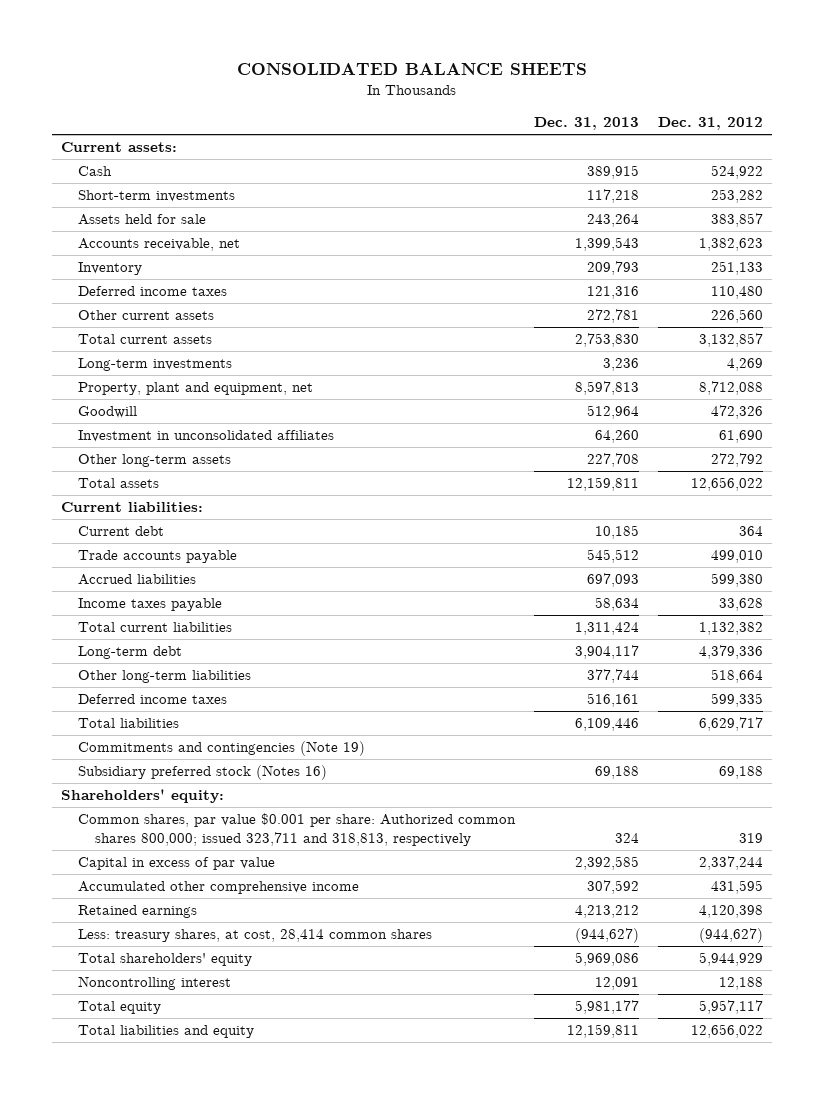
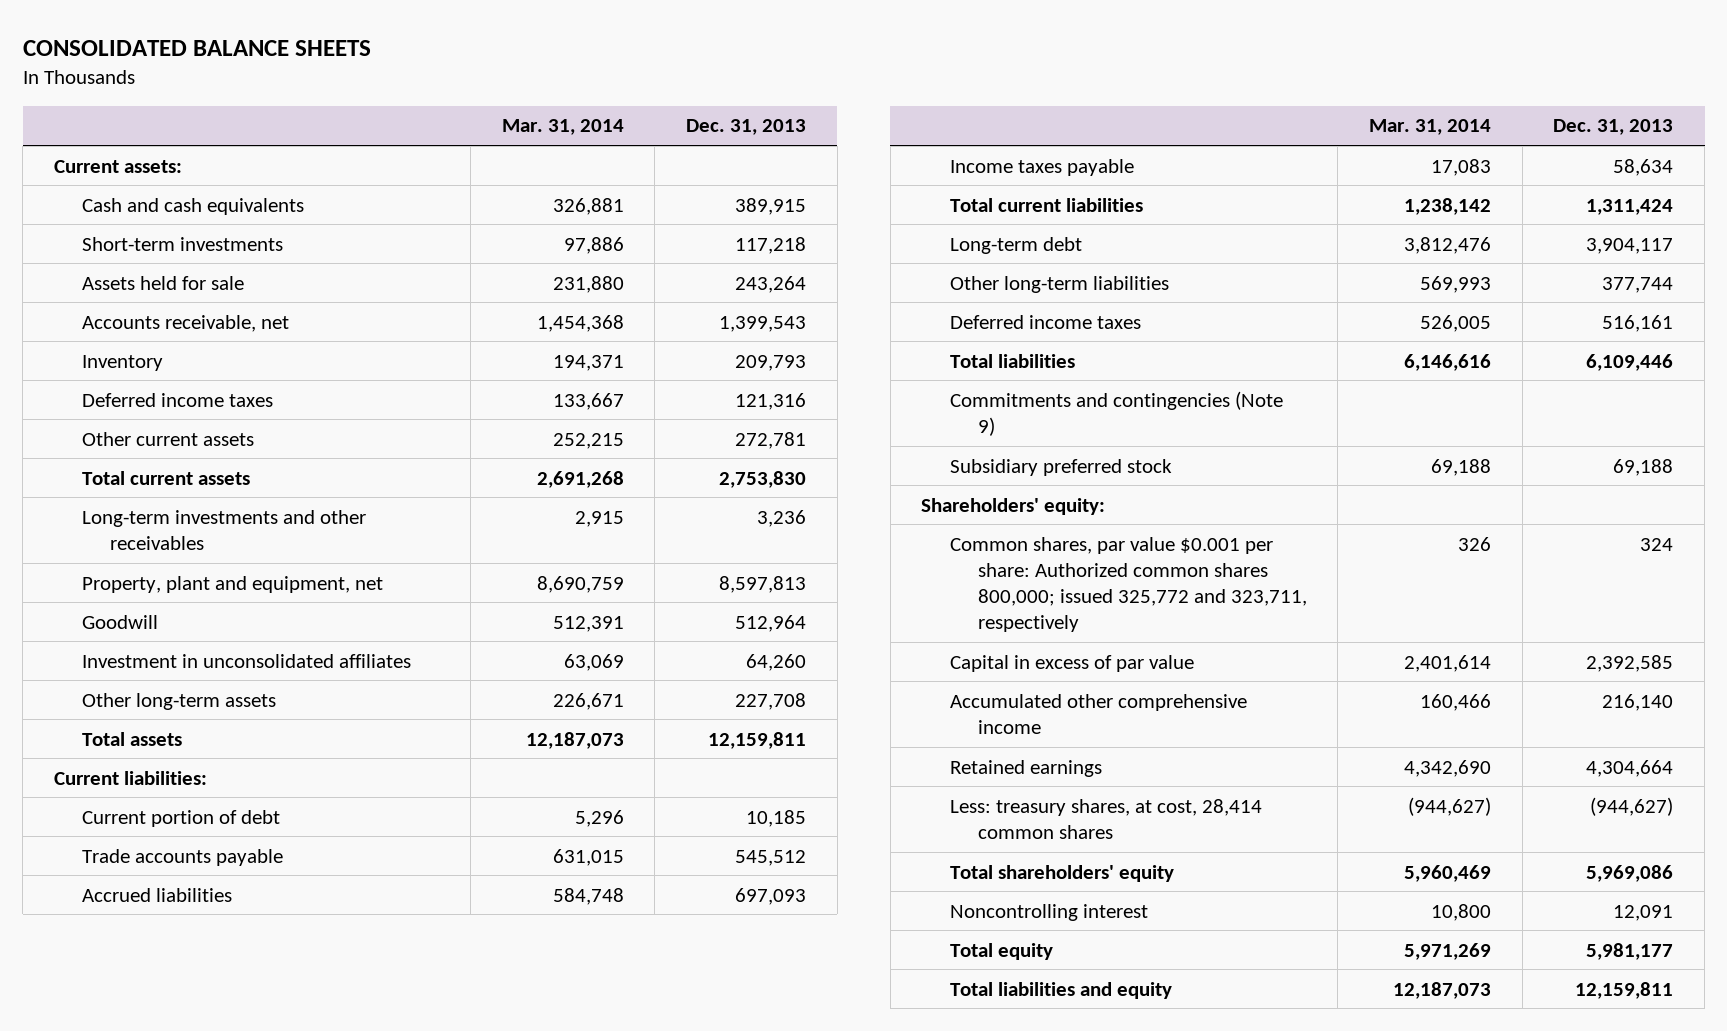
[657,117,763,131] Dec. 31, 2012 -> none
none -> [501,119,624,136] Mar. 31, 2014
[77,166,112,177] Cash -> [82,197,305,215] Cash and cash equivalents
[77,358,232,372] Long-term investments -> [82,509,367,550] Long-term investments and other receivables
[77,526,164,537] Current debt -> [82,809,281,827] Current portion of debt
[77,741,365,757] Commitments and contingencies (Note 19) -> [949,390,1283,436] Commitments and contingencies (Note 9)
[77,765,327,781] Subsidiary preferred stock (Notes 16) -> [949,458,1172,476] Subsidiary preferred stock
[77,813,516,846] Common shares, par value $0.001 per share: Authorized common shares 800,000; issued 323,711 and 318,813, respectively -> [949,536,1307,633] Common shares, par value $0.001 per share: Authorized common shares 800,000; issued 325,772 and 323,711, respectively
[586,880,639,895] 307,592 -> [1602,693,1674,711] 216,140
[574,905,639,919] 4,213,212 -> [1586,759,1674,777] 4,304,664

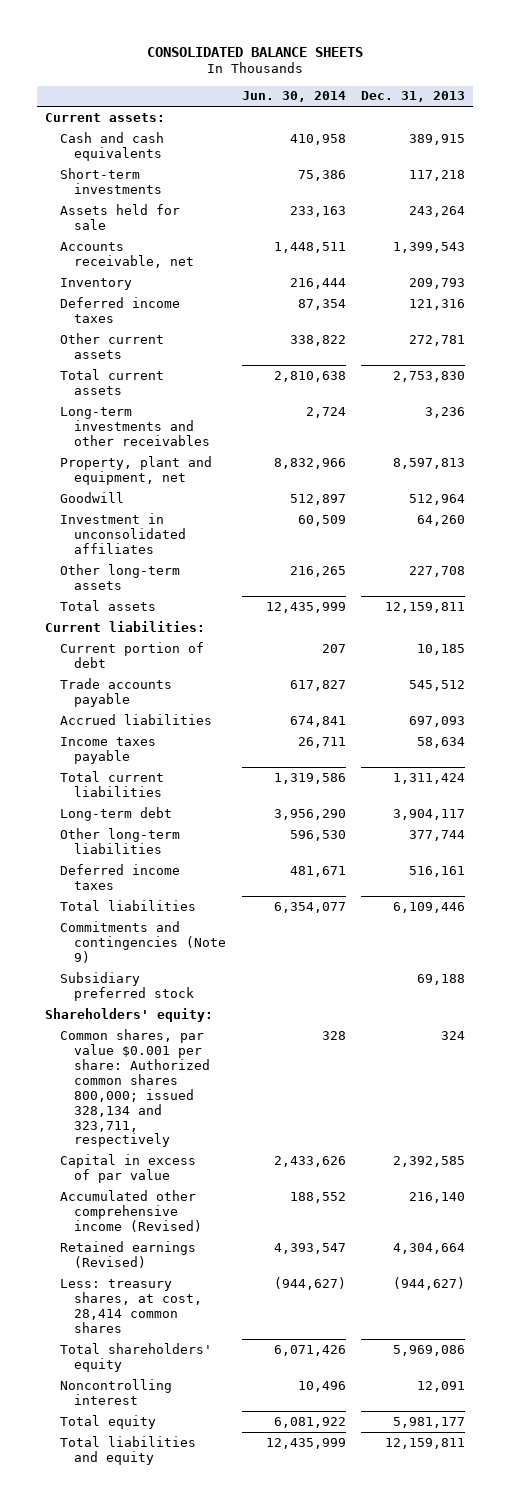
[501,119,624,136] Mar. 31, 2014 -> none
none -> [241,91,346,103] Jun. 30, 2014
[949,536,1307,633] Common shares, par value $0.001 per share: Authorized common shares 800,000; issued 325,772 and 323,711, respectively -> [59,1028,211,1148] Common shares, par value $0.001 per share: Authorized common shares 800,000; issued 328,134 and 323,711, respectively
[949,693,1247,734] Accumulated other comprehensive income -> [59,1189,203,1232] Accumulated other comprehensive income (Revised)
[949,759,1102,777] Retained earnings -> [59,1240,196,1268] Retained earnings (Revised)

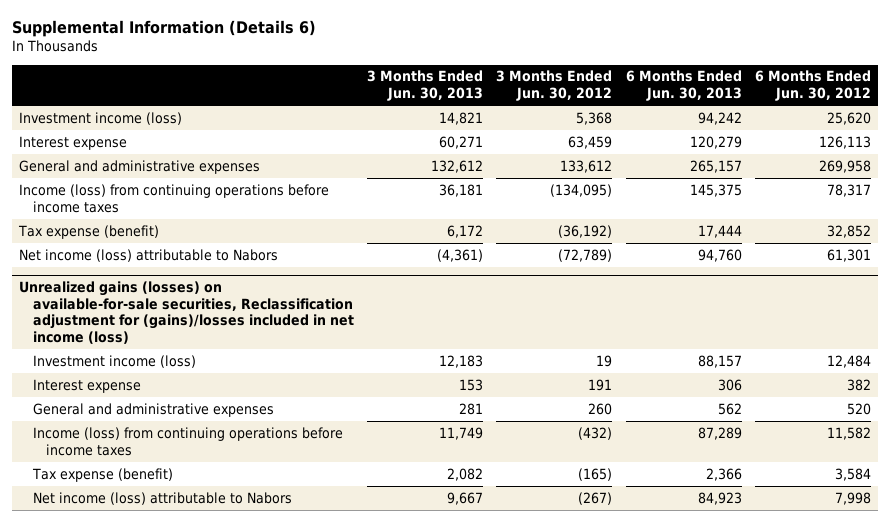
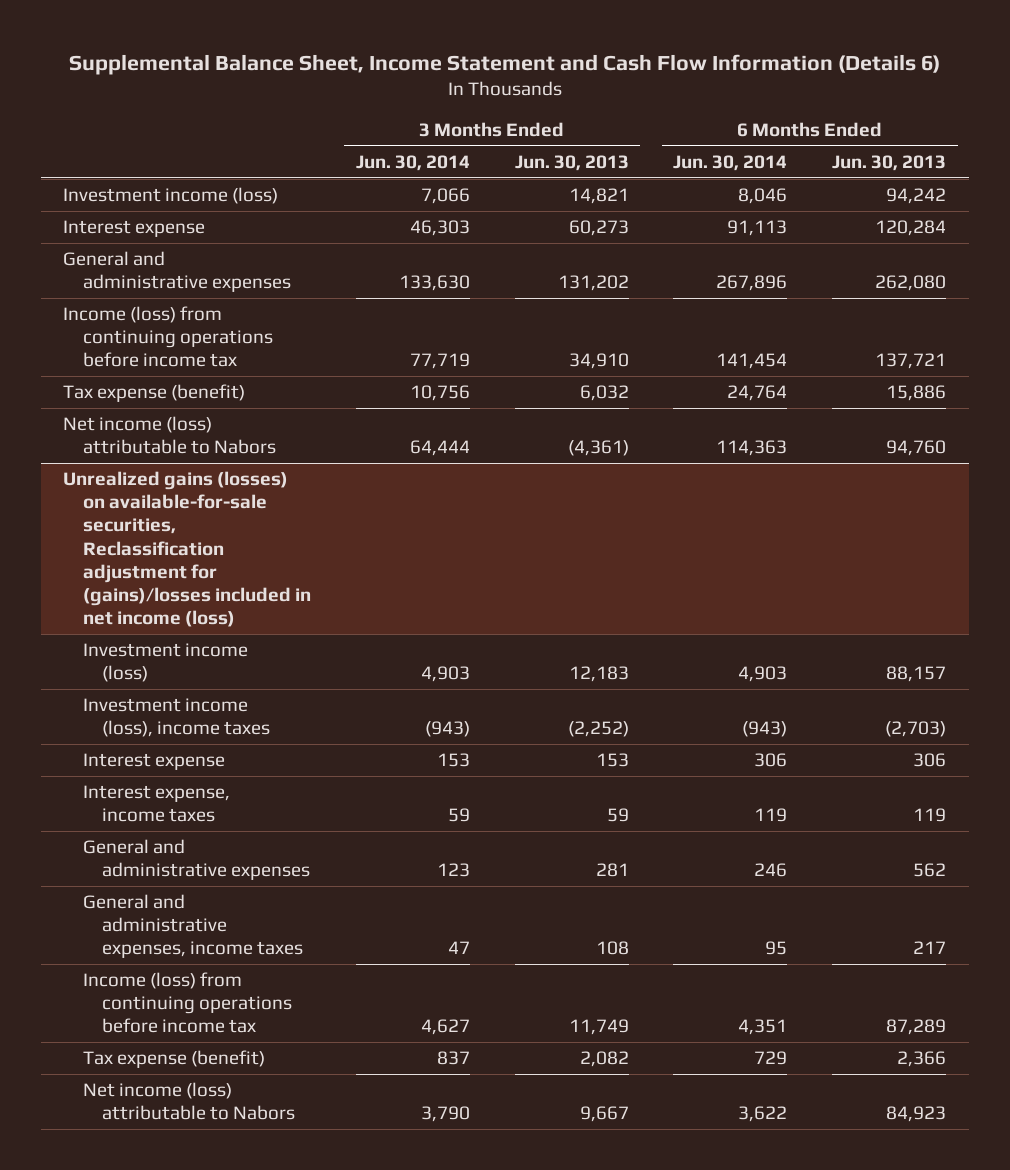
[12,20,317,38] Supplemental Information (Details 6) -> [68,53,940,75] Supplemental Balance Sheet, Income Statement and Cash Flow Information (Details 6)
[496,70,613,102] 3 Months Ended Jun. 30, 2012 -> none
[755,70,872,102] 6 Months Ended Jun. 30, 2012 -> none
none -> [355,154,470,171] Jun. 30, 2014
none -> [673,154,788,171] Jun. 30, 2014
[438,135,483,149] 60,271 -> [568,220,629,237] 60,273
[689,135,742,149] 120,279 -> [875,220,947,237] 120,284
[430,159,483,173] 132,612 -> [557,275,629,292] 131,202
[689,159,742,173] 265,157 -> [875,275,947,292] 262,080
[18,183,329,213] Income (loss) from continuing operations before income taxes -> [63,306,273,368] Income (loss) from continuing operations before income tax
[438,183,483,197] 36,181 -> [568,353,629,370] 34,910
[689,183,742,197] 145,375 -> [875,353,947,370] 137,721
[446,224,483,238] 6,172 -> [579,385,629,402] 6,032
[697,224,742,238] 17,444 -> [886,385,947,402] 15,886
none -> [82,698,271,738] Investment income (loss), income taxes
none -> [82,785,230,823] Interest expense, income taxes
none -> [82,894,304,959] General and administrative expenses, income taxes
[32,426,343,456] Income (loss) from continuing operations before income taxes -> [82,972,293,1034] Income (loss) from continuing operations before income tax

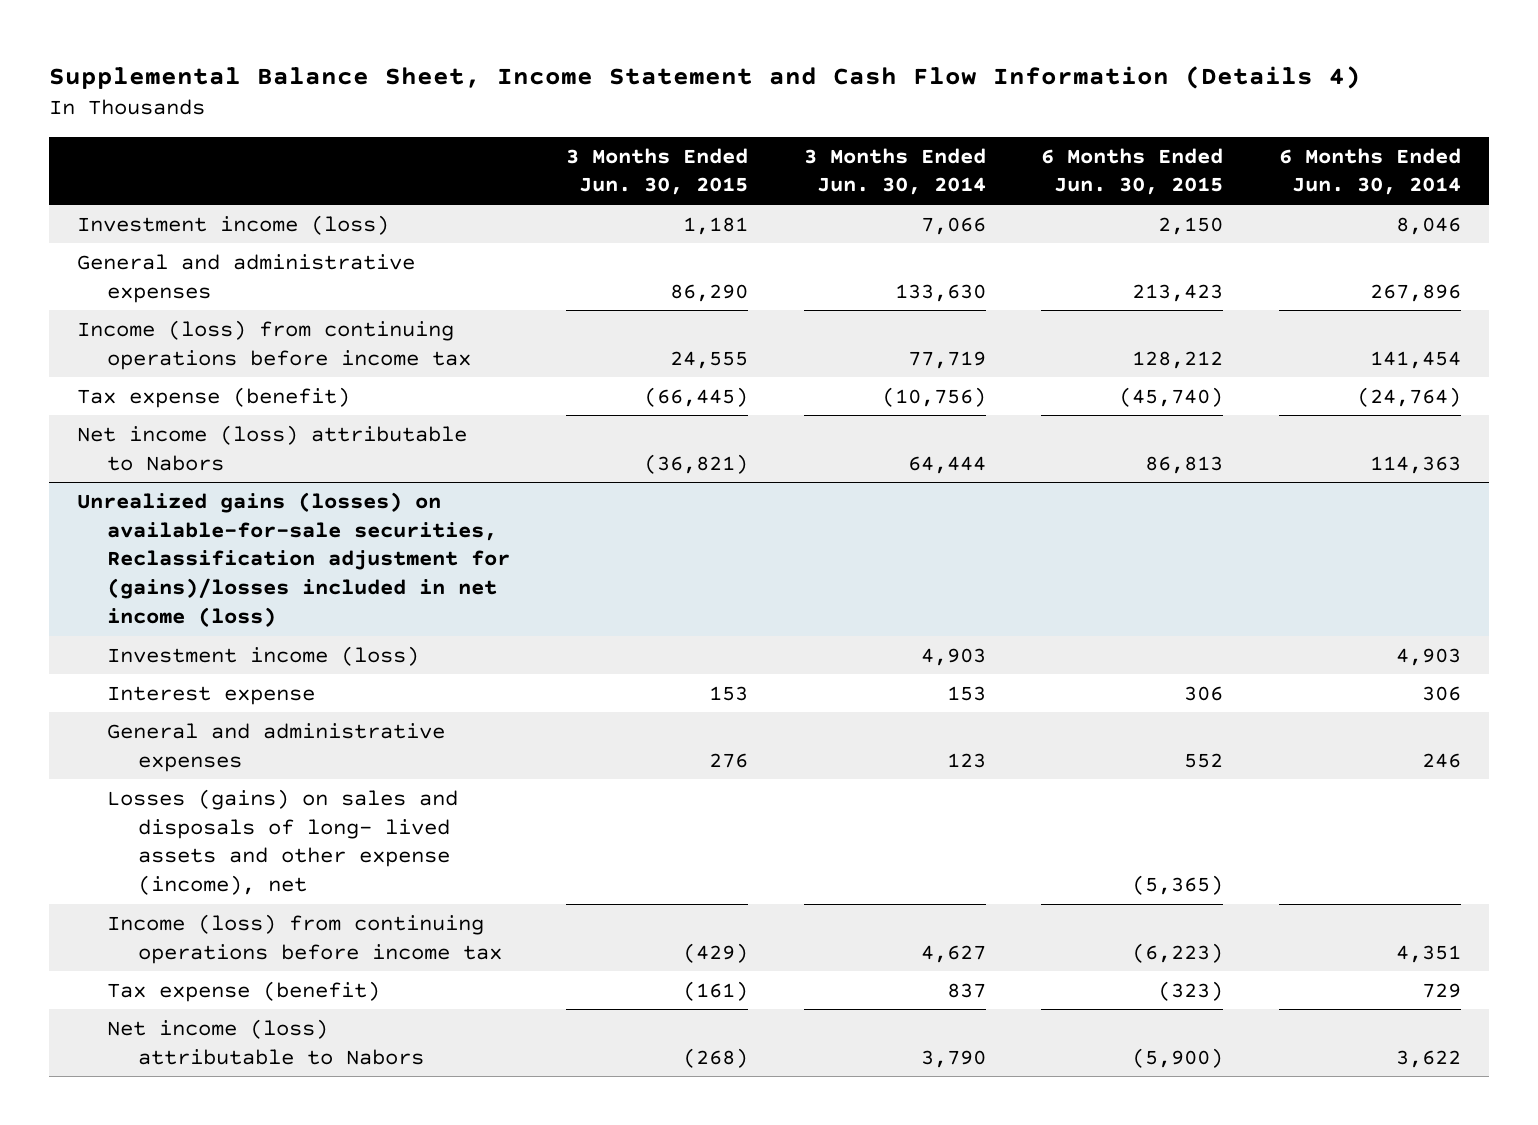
[68,53,940,75] Supplemental Balance Sheet, Income Statement and Cash Flow Information (Details 6) -> [49,65,1362,89] Supplemental Balance Sheet, Income Statement and Cash Flow Information (Details 4)
[514,154,629,171] Jun. 30, 2013 -> none
[832,154,947,171] Jun. 30, 2013 -> none
none -> [565,147,748,196] 3 Months Ended Jun. 30, 2015
none -> [1041,147,1224,196] 6 Months Ended Jun. 30, 2015
[63,220,206,238] Interest expense -> none
[409,385,470,402] 10,756 -> [881,386,986,407] (10,756)
[727,385,788,402] 24,764 -> [1357,386,1462,407] (24,764)
[82,698,271,738] Investment income (loss), income taxes -> none
[82,785,230,823] Interest expense, income taxes -> none
[82,894,304,959] General and administrative expenses, income taxes -> none
none -> [107,788,459,896] Losses (gains) on sales and disposals of long- lived assets and other expense (income), net

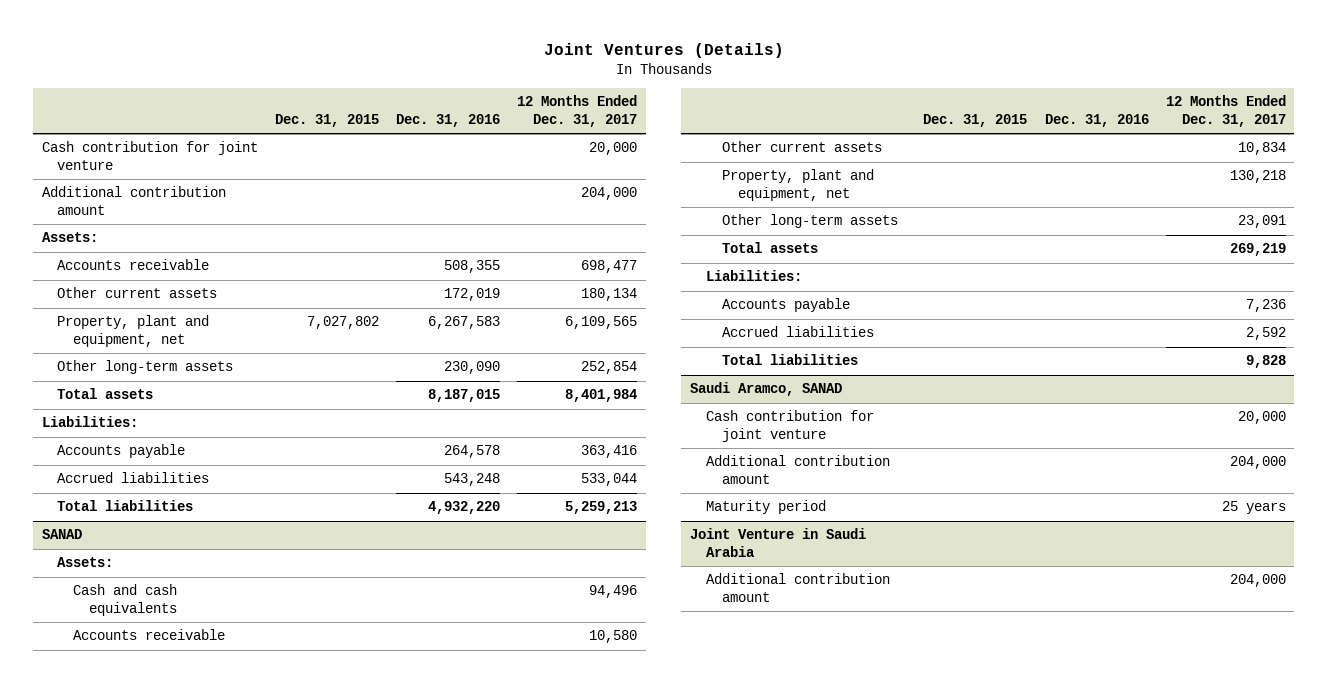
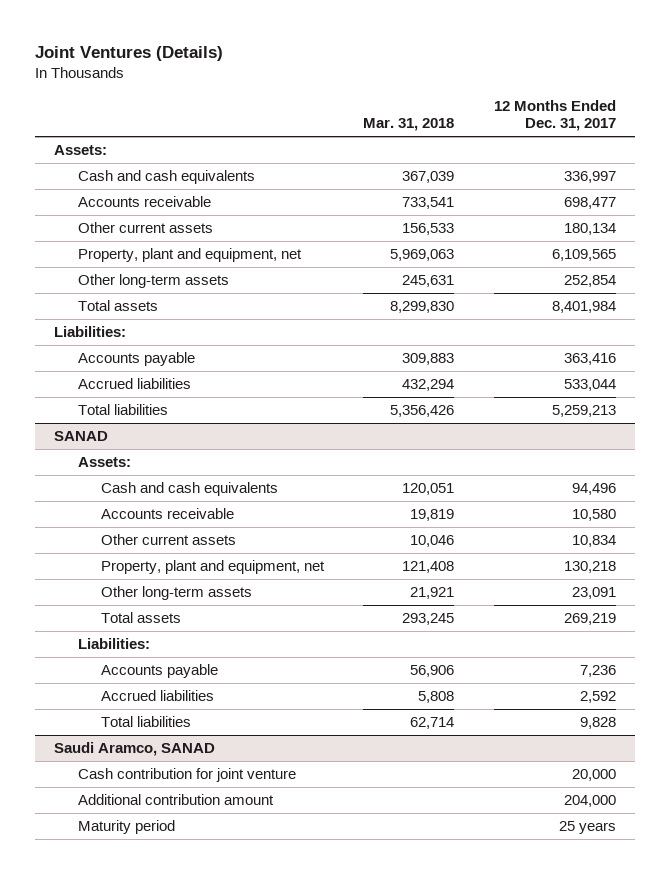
[274,114,379,128] Dec. 31, 2015 -> none
[396,114,501,128] Dec. 31, 2016 -> none
none -> [363,118,455,132] Mar. 31, 2018
[41,141,258,171] Cash contribution for joint venture -> none
[41,186,226,216] Additional contribution amount -> none
none -> [77,170,255,185] Cash and cash equivalents
[689,528,866,558] Joint Venture in Saudi Arabia -> none
[705,573,890,603] Additional contribution amount -> none

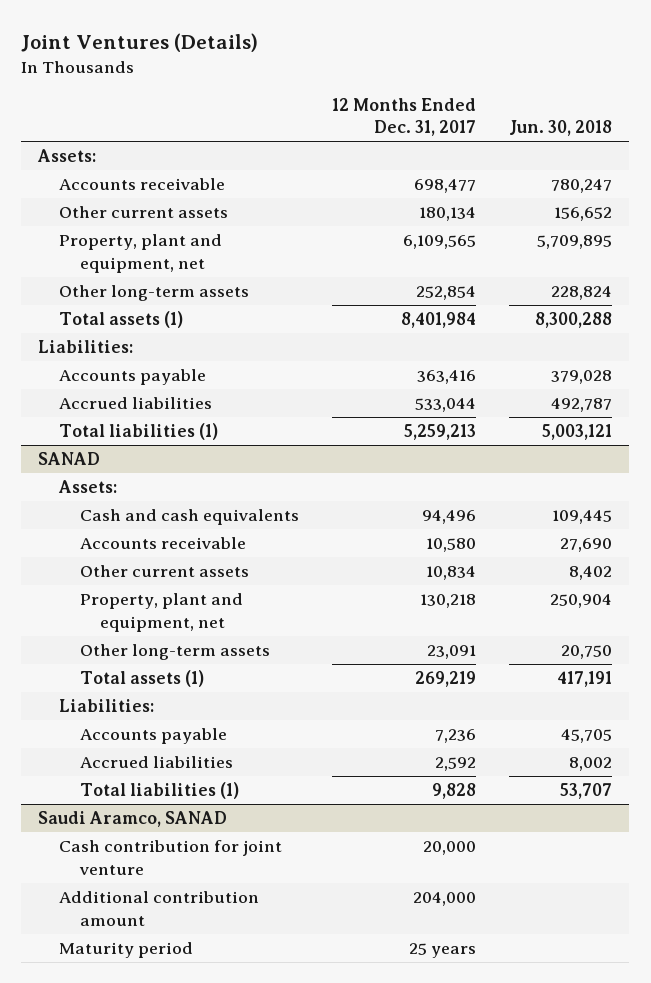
[363,118,455,132] Mar. 31, 2018 -> none
none -> [509,120,613,137] Jun. 30, 2018
[77,170,255,185] Cash and cash equivalents -> none
[77,300,158,312] Total assets -> [58,311,183,329] Total assets (1)
[77,404,168,416] Total liabilities -> [58,423,218,441] Total liabilities (1)
[101,612,182,624] Total assets -> [79,670,204,688] Total assets (1)
[101,716,192,728] Total liabilities -> [79,782,239,800] Total liabilities (1)

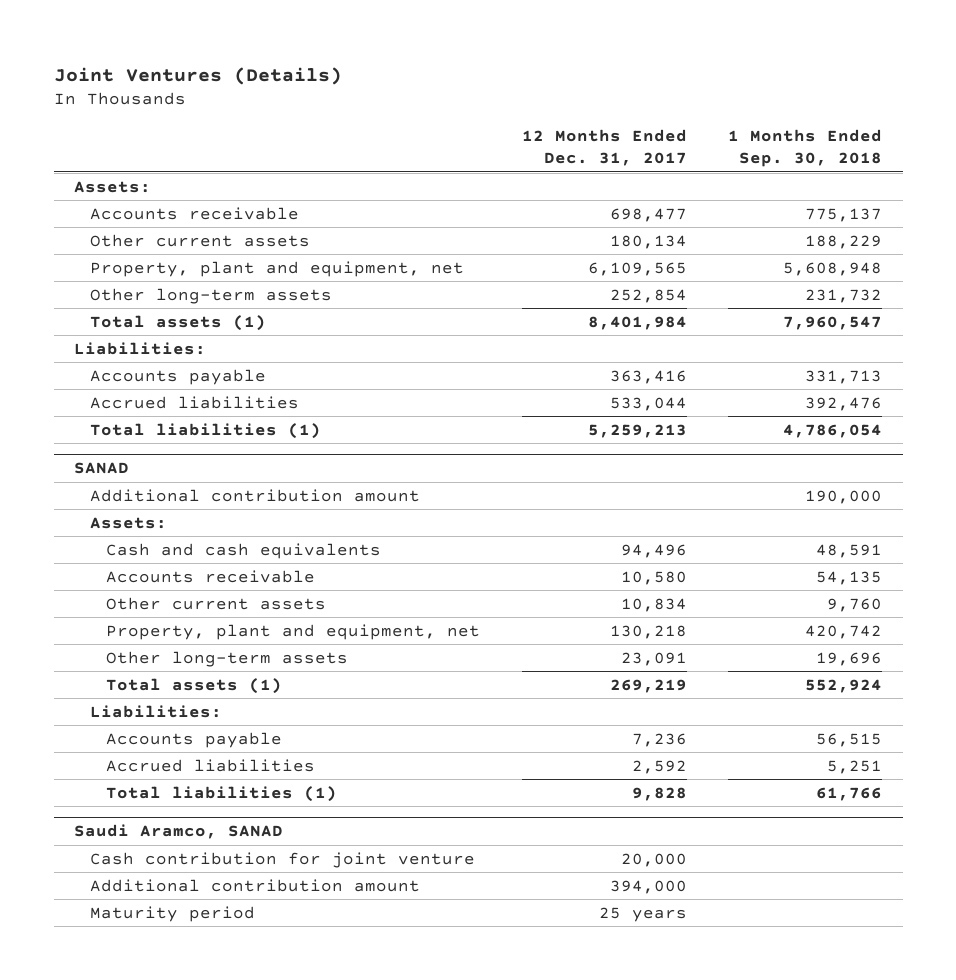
[509,120,613,137] Jun. 30, 2018 -> none
none -> [727,128,882,168] 1 Months Ended Sep. 30, 2018
none -> [90,488,421,502] Additional contribution amount
[412,892,476,907] 204,000 -> [609,879,687,894] 394,000

